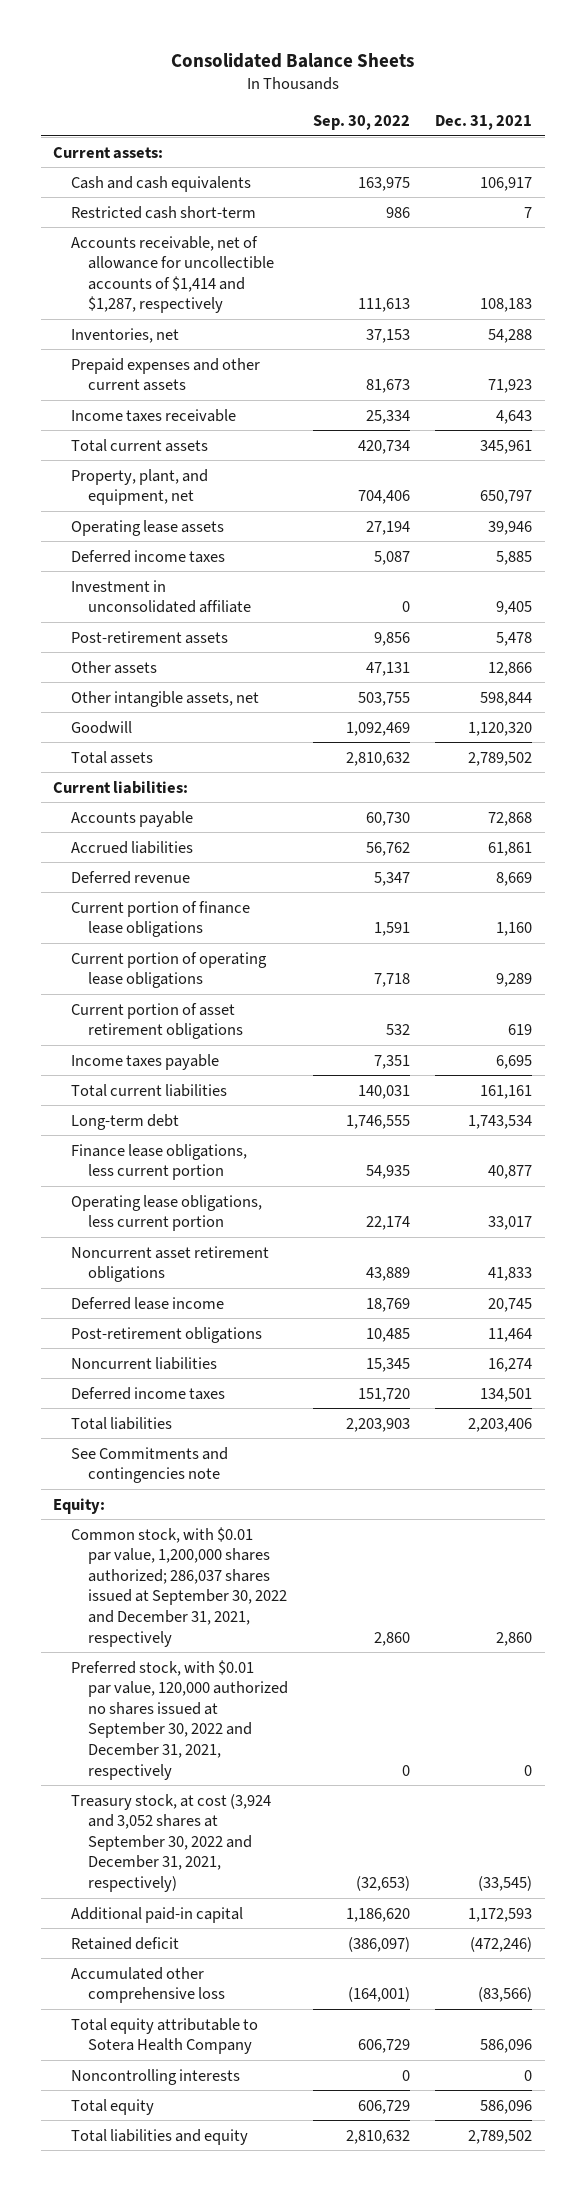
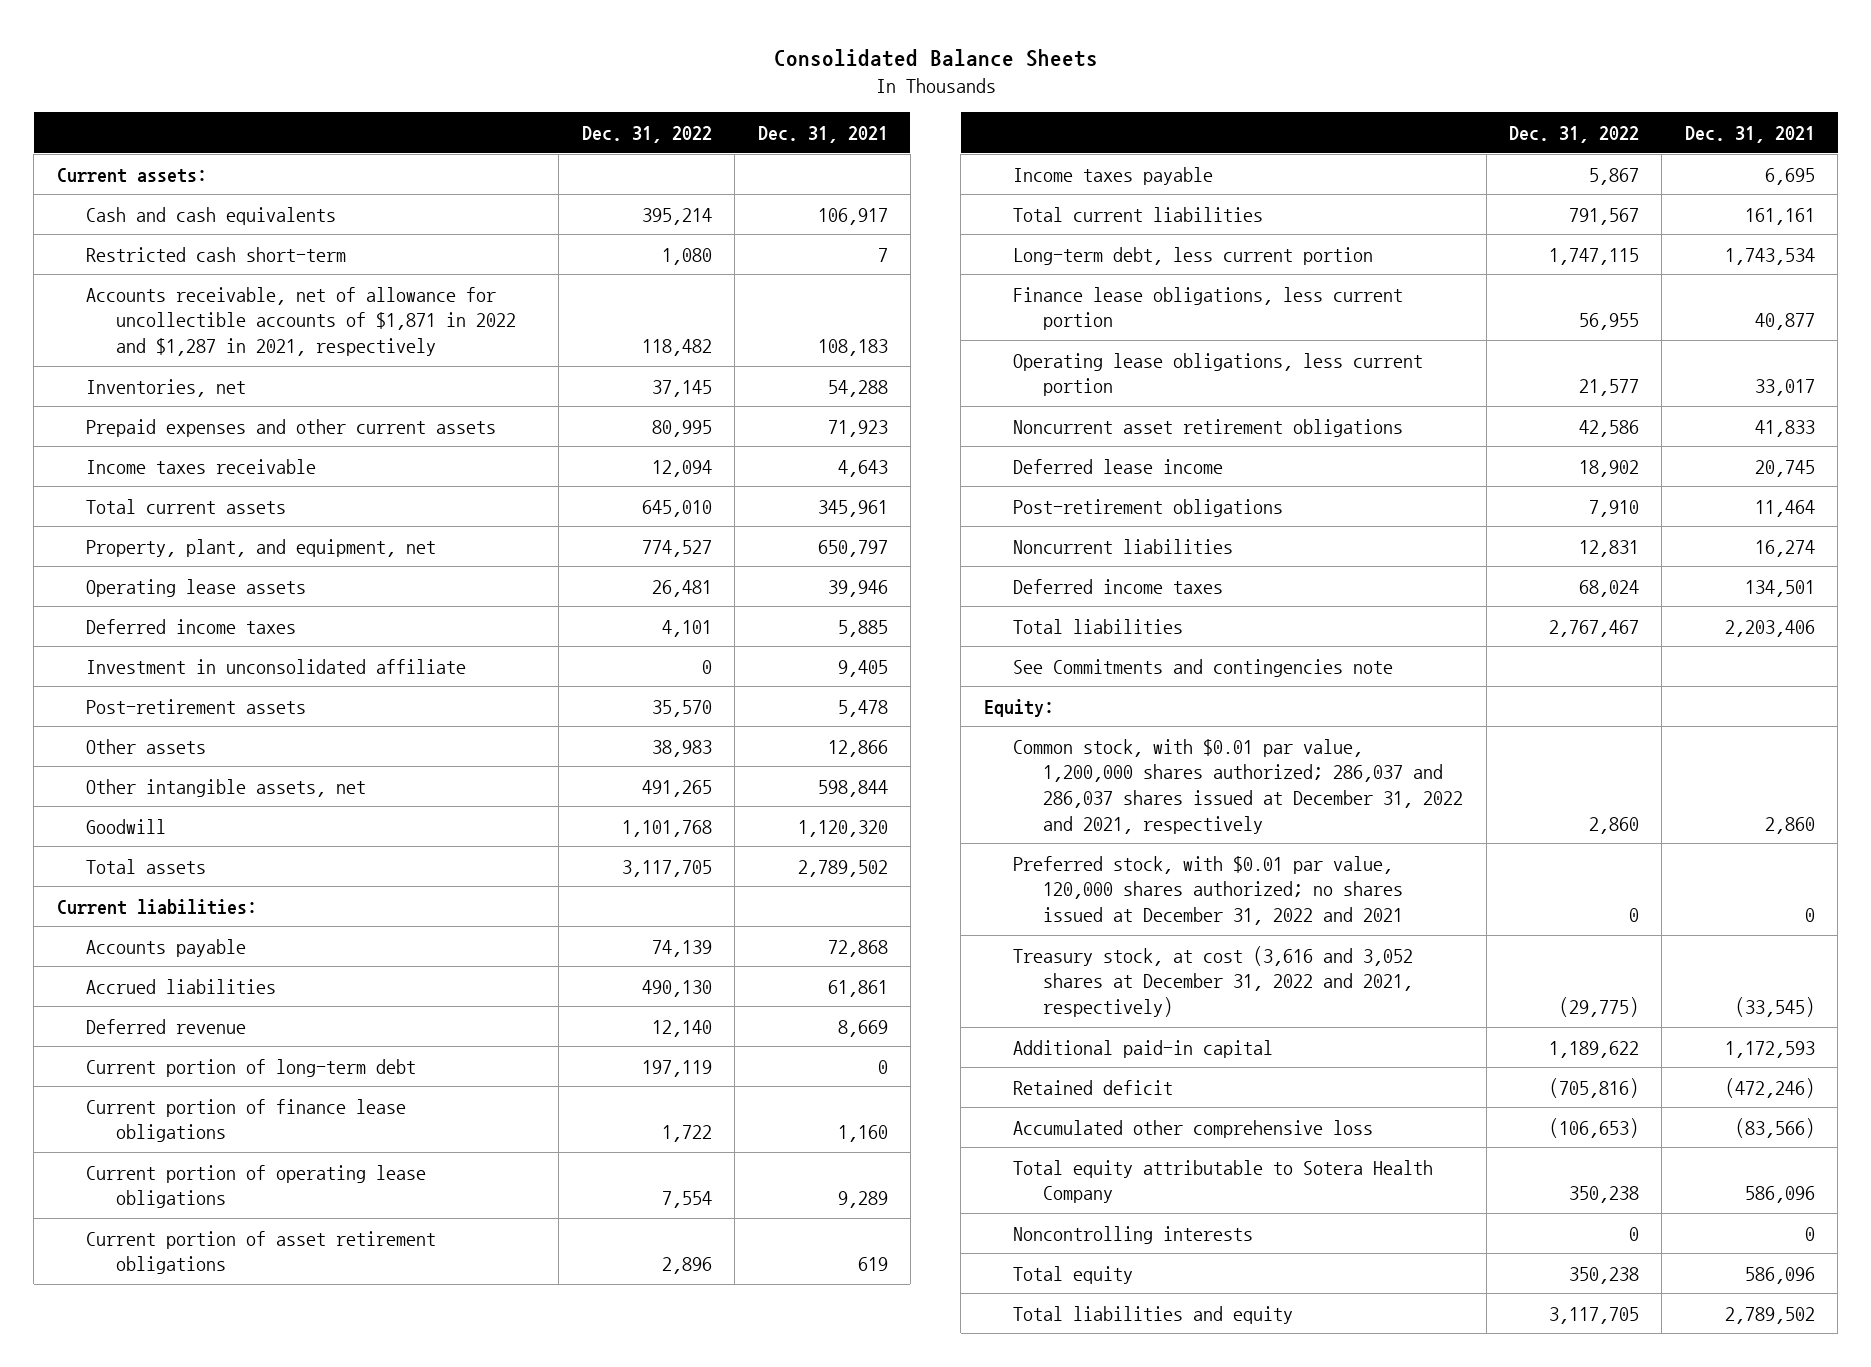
[313,115,411,131] Sep. 30, 2022 -> none
none -> [581,125,712,143] Dec. 31, 2022
[70,235,275,314] Accounts receivable, net of allowance for uncollectible accounts of $1,414 and $1,287, respectively -> [86,286,516,356] Accounts receivable, net of allowance for uncollectible accounts of $1,871 in 2022 and $1,287 in 2021, respectively
none -> [86,1058,417,1077] Current portion of long-term debt
[70,1113,179,1130] Long-term debt -> [1013,246,1374,265] Long-term debt, less current portion
[70,1526,288,1647] Common stock, with $0.01 par value, 1,200,000 shares authorized; 286,037 shares issued at September 30, 2022 and December 31, 2021, respectively -> [1013,738,1464,834] Common stock, with $0.01 par value, 1,200,000 shares authorized; 286,037 and 286,037 shares issued at December 31, 2022 and 2021, respectively
[70,1659,289,1780] Preferred stock, with $0.01 par value, 120,000 authorized no shares issued at September 30, 2022 and December 31, 2021, respectively -> [1013,855,1404,925] Preferred stock, with $0.01 par value, 120,000 shares authorized; no shares issued at December 31, 2022 and 2021
[70,1793,271,1893] Treasury stock, at cost (3,924 and 3,052 shares at September 30, 2022 and December 31, 2021, respectively) -> [1013,945,1414,1017] Treasury stock, at cost (3,616 and 3,052 shares at December 31, 2022 and 2021, respectively)

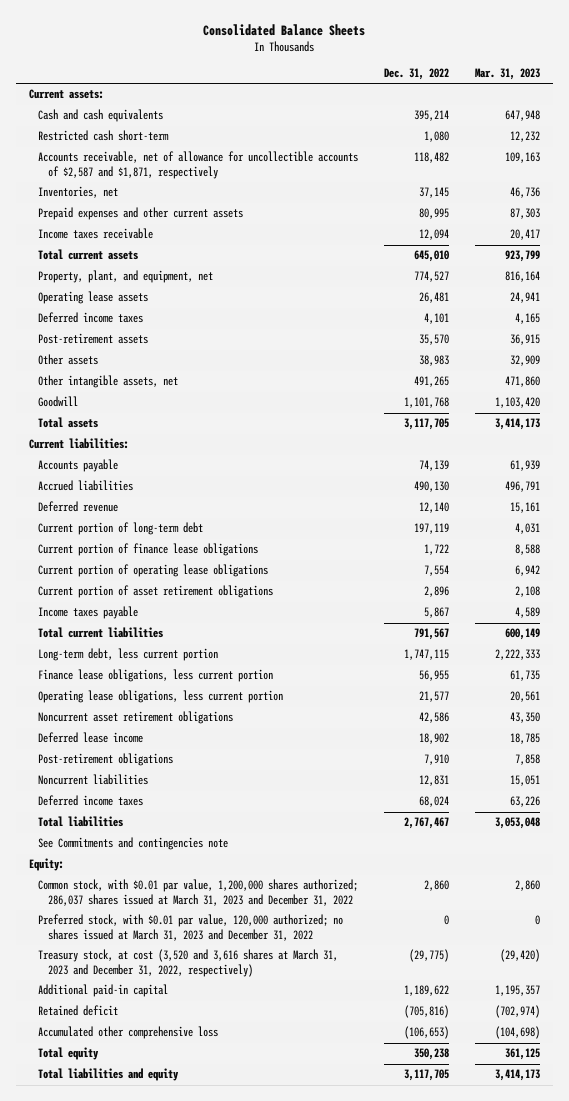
[757,125,888,143] Dec. 31, 2021 -> none
none -> [474,67,540,80] Mar. 31, 2023
[86,286,516,356] Accounts receivable, net of allowance for uncollectible accounts of $1,871 in 2022 and $1,287 in 2021, respectively -> [38,151,359,179] Accounts receivable, net of allowance for uncollectible accounts of $2,587 and $1,871, respectively
[86,658,467,674] Investment in unconsolidated affiliate -> none
[1013,738,1464,834] Common stock, with $0.01 par value, 1,200,000 shares authorized; 286,037 and 286,037 shares issued at December 31, 2022 and 2021, respectively -> [38,879,359,906] Common stock, with $0.01 par value, 1,200,000 shares authorized; 286,037 shares issued at March 31, 2023 and December 31, 2022
[1013,855,1404,925] Preferred stock, with $0.01 par value, 120,000 shares authorized; no shares issued at December 31, 2022 and 2021 -> [38,914,344,941] Preferred stock, with $0.01 par value, 120,000 authorized; no shares issued at March 31, 2023 and December 31, 2022
[1013,945,1414,1017] Treasury stock, at cost (3,616 and 3,052 shares at December 31, 2022 and 2021, respectively) -> [38,949,339,977] Treasury stock, at cost (3,520 and 3,616 shares at March 31, 2023 and December 31, 2022, respectively)
[1013,1159,1434,1204] Total equity attributable to Sotera Health Company -> none
[1013,1225,1254,1244] Noncontrolling interests -> none

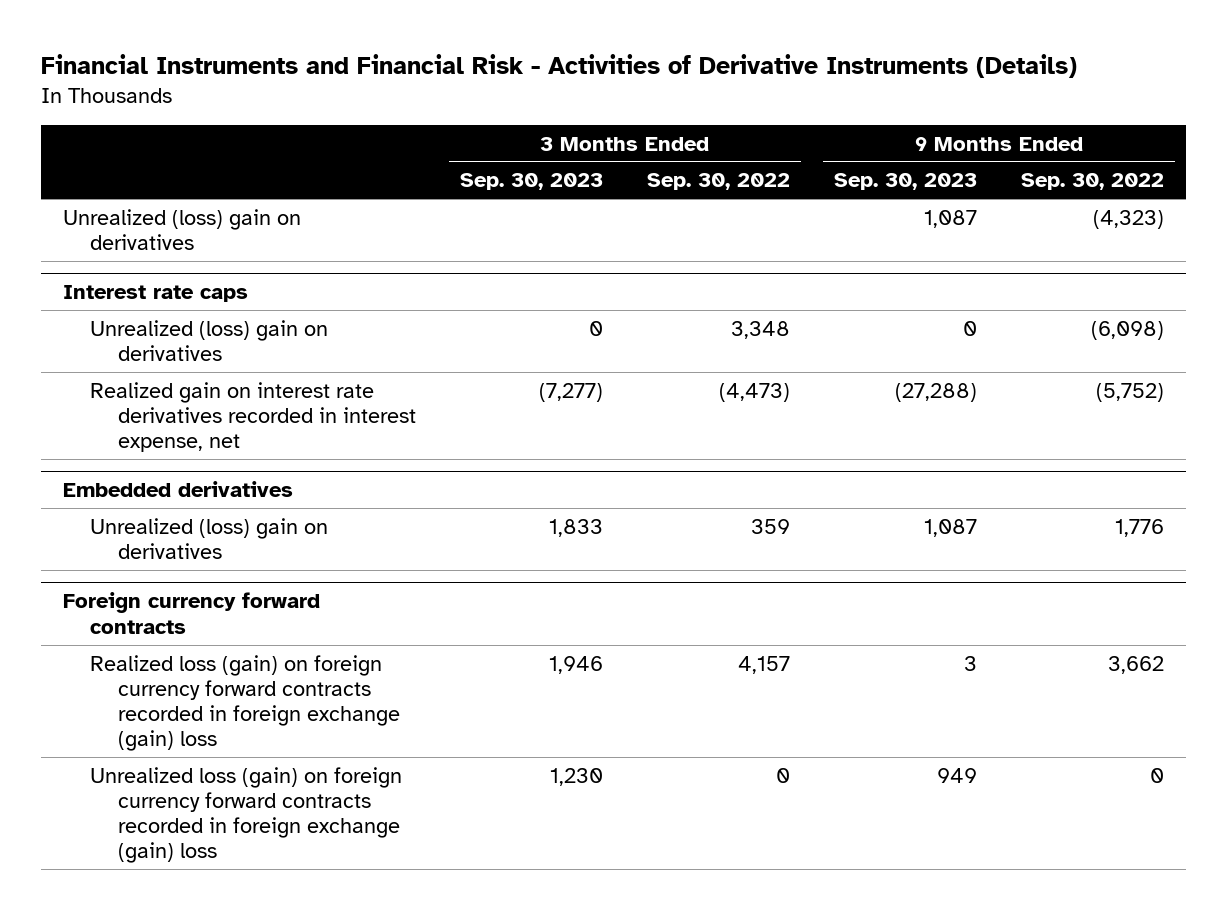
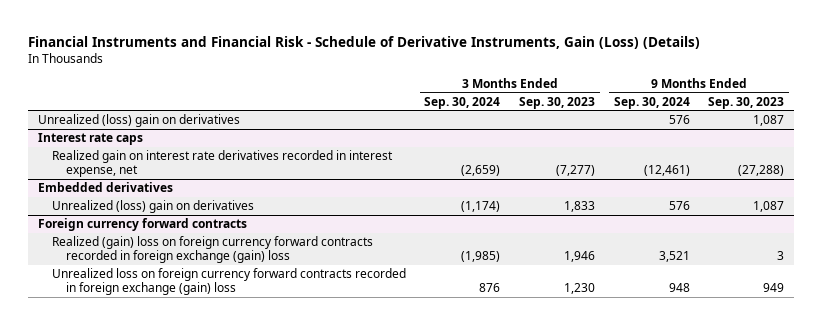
[40,54,1077,79] Financial Instruments and Financial Risk - Activities of Derivative Instruments (Details) -> [28,35,701,49] Financial Instruments and Financial Risk - Schedule of Derivative Instruments, Gain (Loss) (Details)
[646,173,790,191] Sep. 30, 2022 -> none
[1020,173,1164,191] Sep. 30, 2022 -> none
none -> [424,96,501,109] Sep. 30, 2024
none -> [613,96,690,109] Sep. 30, 2024
[90,319,329,361] Unrealized (loss) gain on derivatives -> none
[90,654,401,752] Realized loss (gain) on foreign currency forward contracts recorded in foreign exchange (gain) loss -> [51,236,373,264] Realized (gain) loss on foreign currency forward contracts recorded in foreign exchange (gain) loss
[90,766,403,864] Unrealized loss (gain) on foreign currency forward contracts recorded in foreign exchange (gain) loss -> [51,268,406,296] Unrealized loss on foreign currency forward contracts recorded in foreign exchange (gain) loss

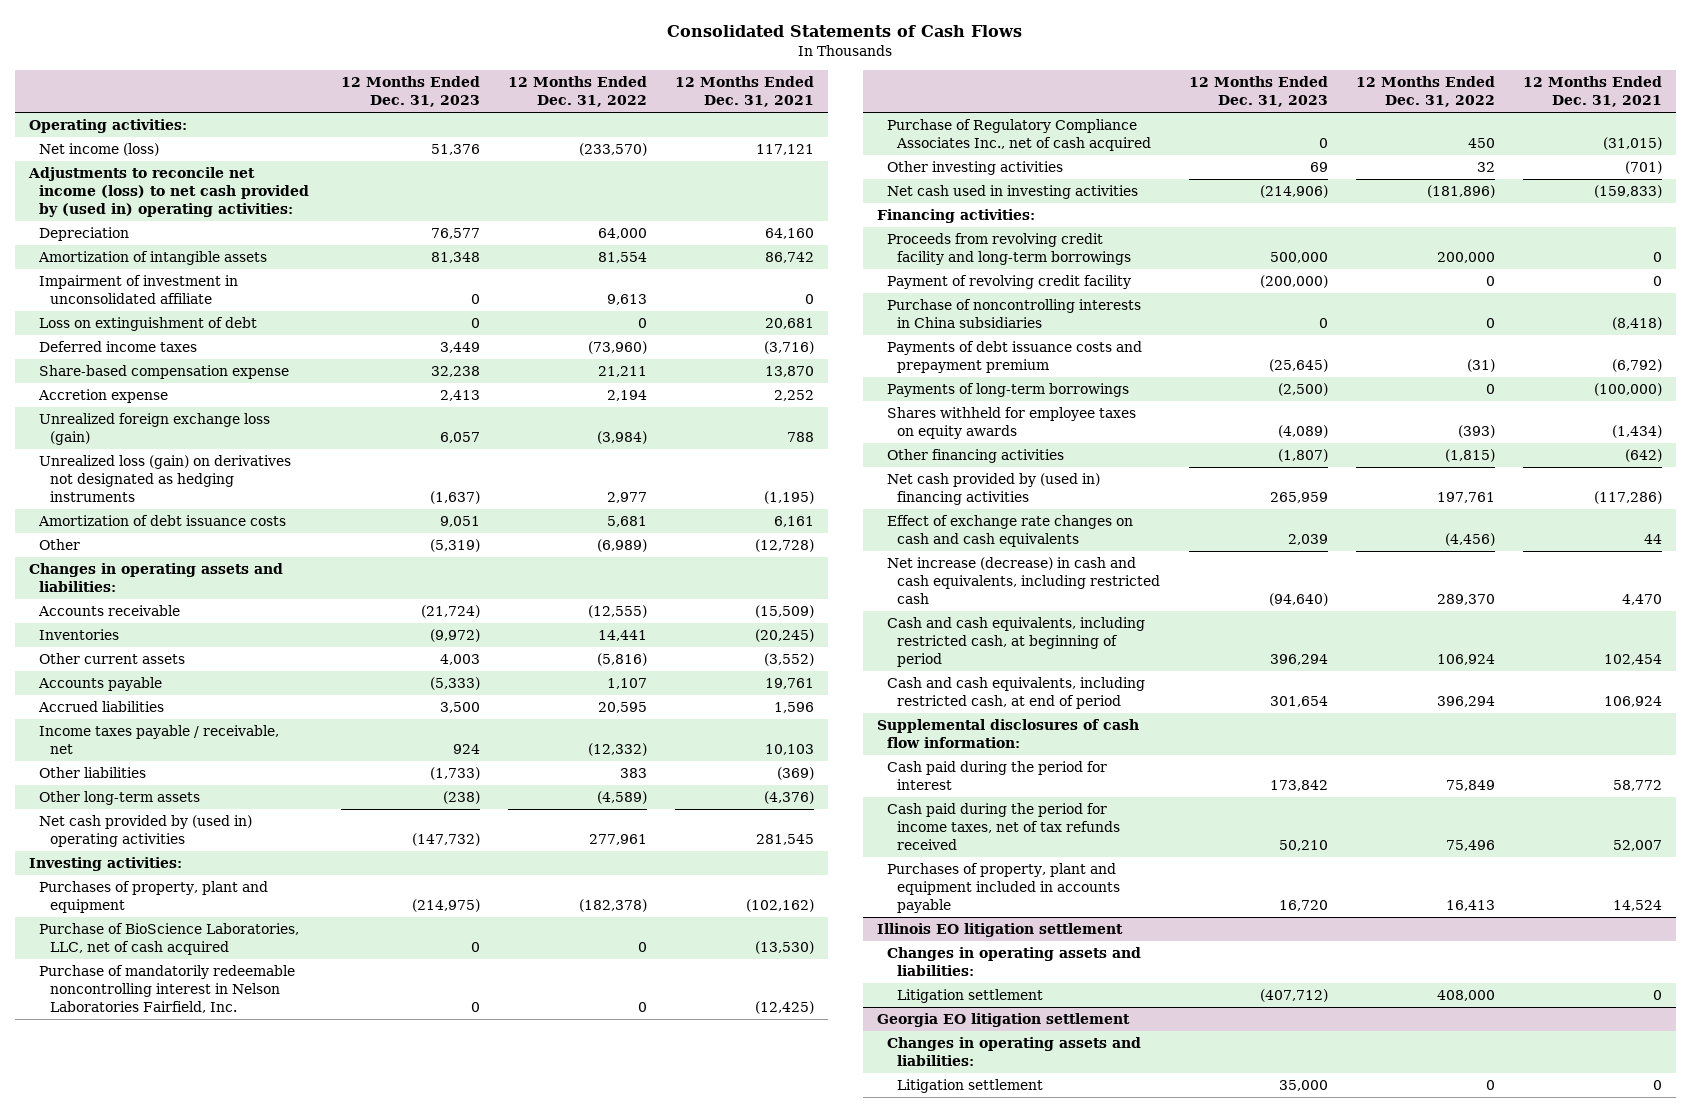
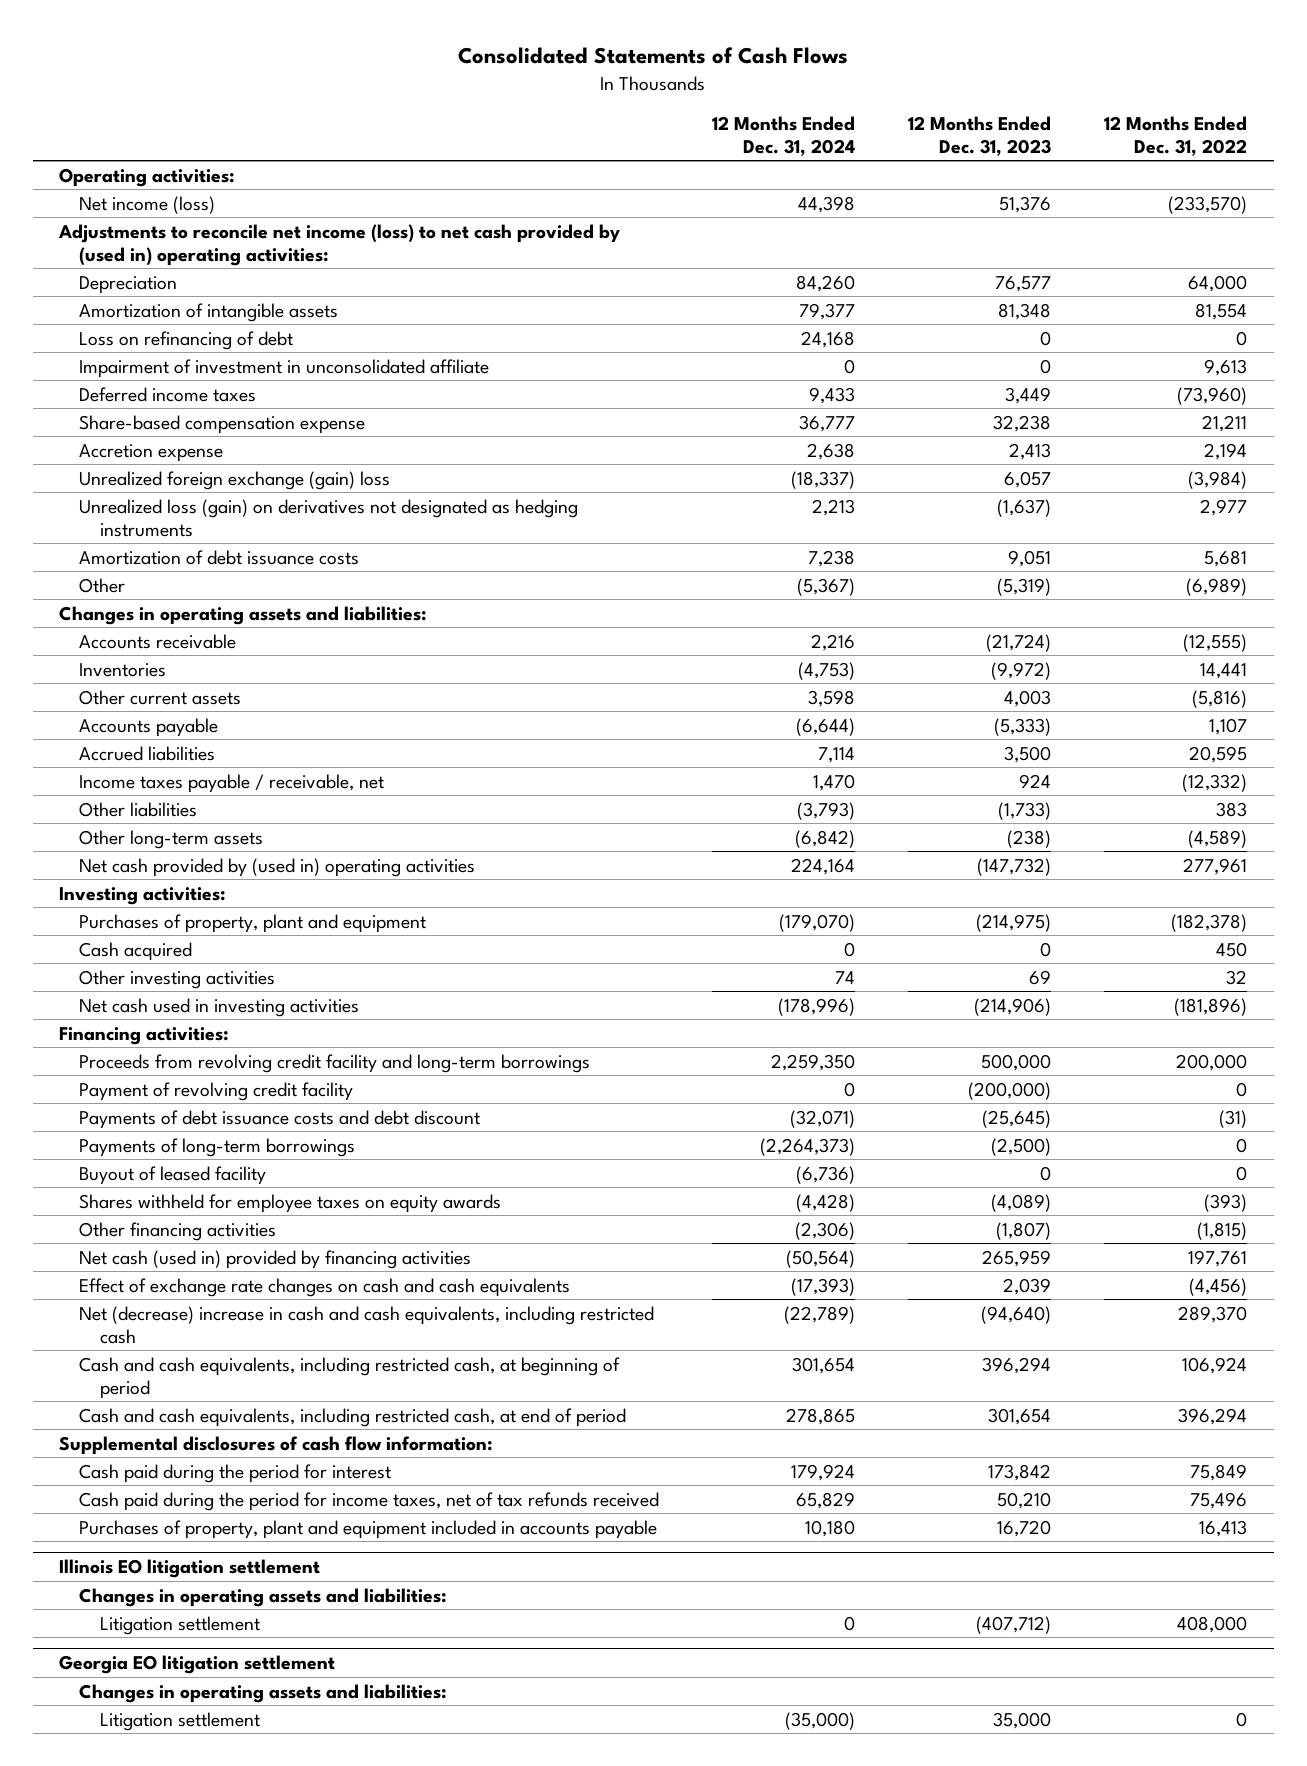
[674,76,814,108] 12 Months Ended Dec. 31, 2021 -> none
none -> [712,115,856,156] 12 Months Ended Dec. 31, 2024
none -> [79,330,294,350] Loss on refinancing of debt
[39,317,258,332] Loss on extinguishment of debt -> none
[39,413,271,446] Unrealized foreign exchange loss (gain) -> [79,470,391,490] Unrealized foreign exchange (gain) loss
[39,923,300,956] Purchase of BioScience Laboratories, LLC, net of cash acquired -> none
[39,965,296,1014] Purchase of mandatorily redeemable noncontrolling interest in Nelson Laboratories Fairfield, Inc. -> none
[887,119,1152,152] Purchase of Regulatory Compliance Associates Inc., net of cash acquired -> none
none -> [79,941,193,961] Cash acquired
[887,299,1142,329] Purchase of noncontrolling interests in China subsidiaries -> none
[887,341,1143,374] Payments of debt issuance costs and prepayment premium -> [79,1109,481,1129] Payments of debt issuance costs and debt discount
none -> [79,1165,267,1185] Buyout of leased facility
[887,473,1101,506] Net cash provided by (used in) financing activities -> [79,1249,472,1269] Net cash (used in) provided by financing activities
[887,557,1161,605] Net increase (decrease) in cash and cash equivalents, including restricted cash -> [79,1305,655,1344] Net (decrease) increase in cash and cash equivalents, including restricted cash

